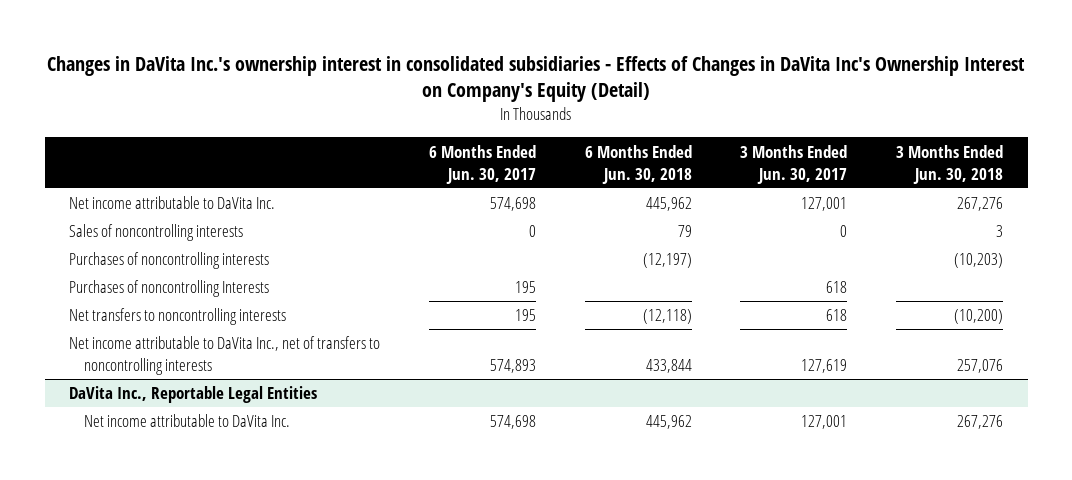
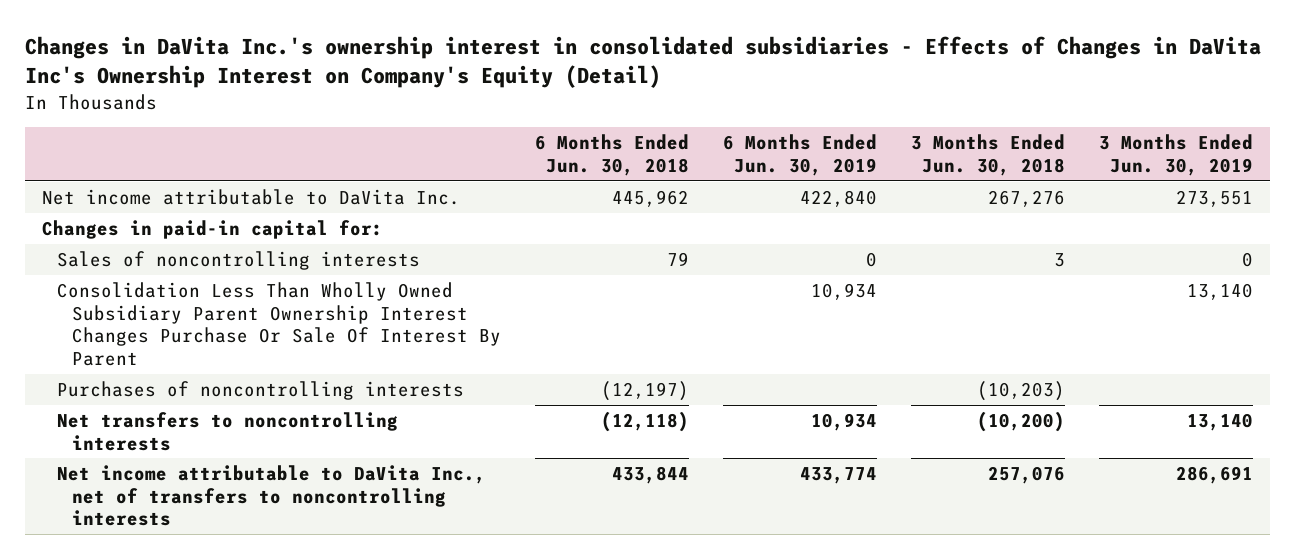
[428,144,536,184] 6 Months Ended Jun. 30, 2017 -> none
[740,144,848,184] 3 Months Ended Jun. 30, 2017 -> none
none -> [723,134,878,176] 6 Months Ended Jun. 30, 2019
none -> [1099,134,1254,176] 3 Months Ended Jun. 30, 2019
none -> [42,220,384,240] Changes in paid-in capital for:
none -> [57,282,502,366] Consolidation Less Than Wholly Owned Subsidiary Parent Ownership Interest Changes Purchase Or Sale Of Interest By Parent
[69,280,270,298] Purchases of noncontrolling Interests -> none
[69,386,318,404] DaVita Inc., Reportable Legal Entities -> none
[83,414,290,428] Net income attributable to DaVita Inc. -> none

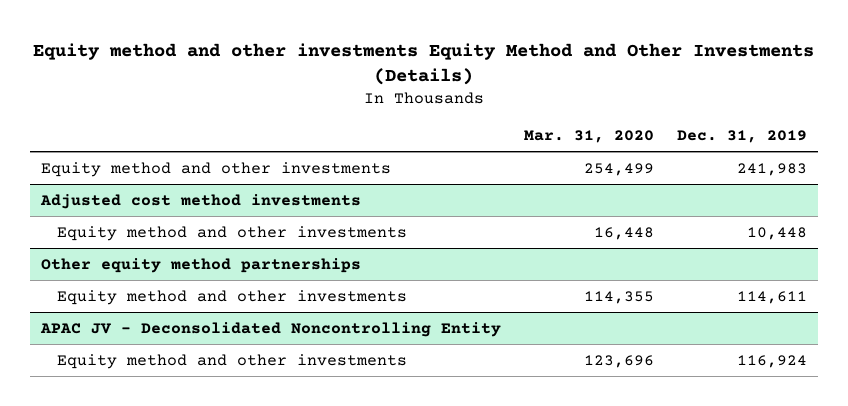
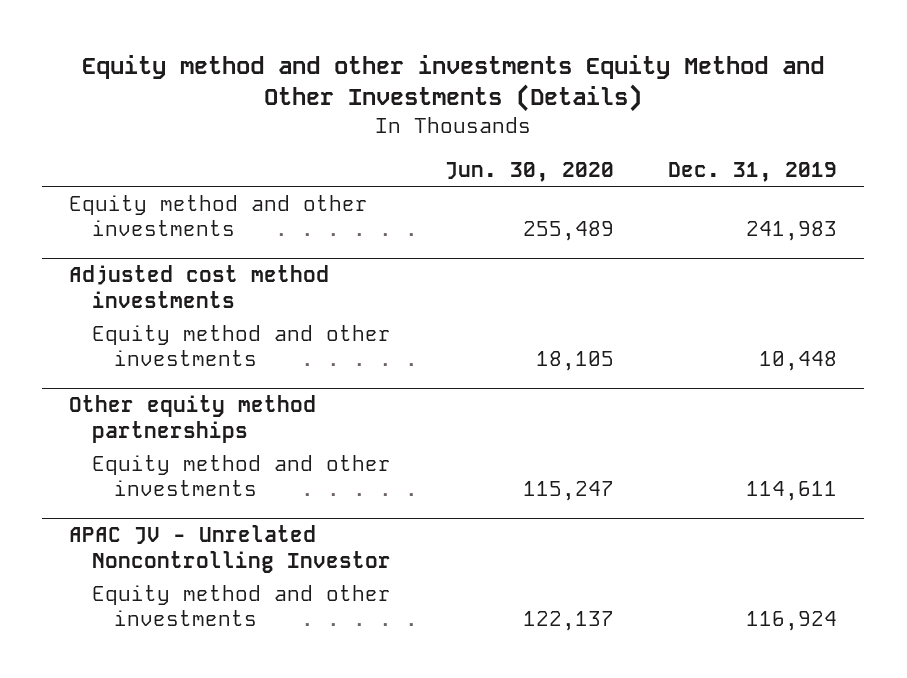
[524,129,655,143] Mar. 31, 2020 -> none
none -> [445,161,615,182] Jun. 30, 2020
[40,321,502,337] APAC JV - Deconsolidated Noncontrolling Entity -> [69,525,391,573] APAC JV - Unrelated Noncontrolling Investor

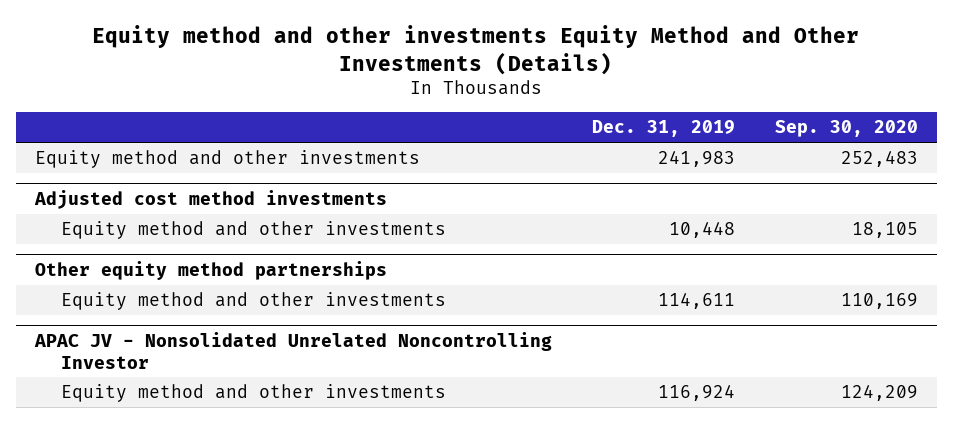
[445,161,615,182] Jun. 30, 2020 -> none
none -> [774,120,918,138] Sep. 30, 2020
[69,525,391,573] APAC JV - Unrelated Noncontrolling Investor -> [34,331,553,369] APAC JV - Nonsolidated Unrelated Noncontrolling Investor

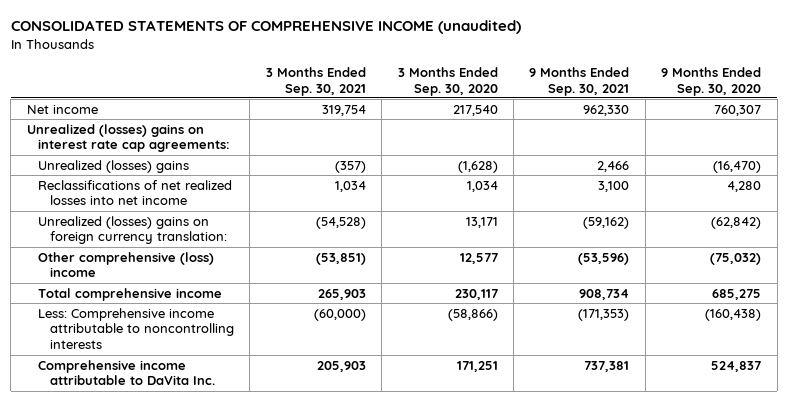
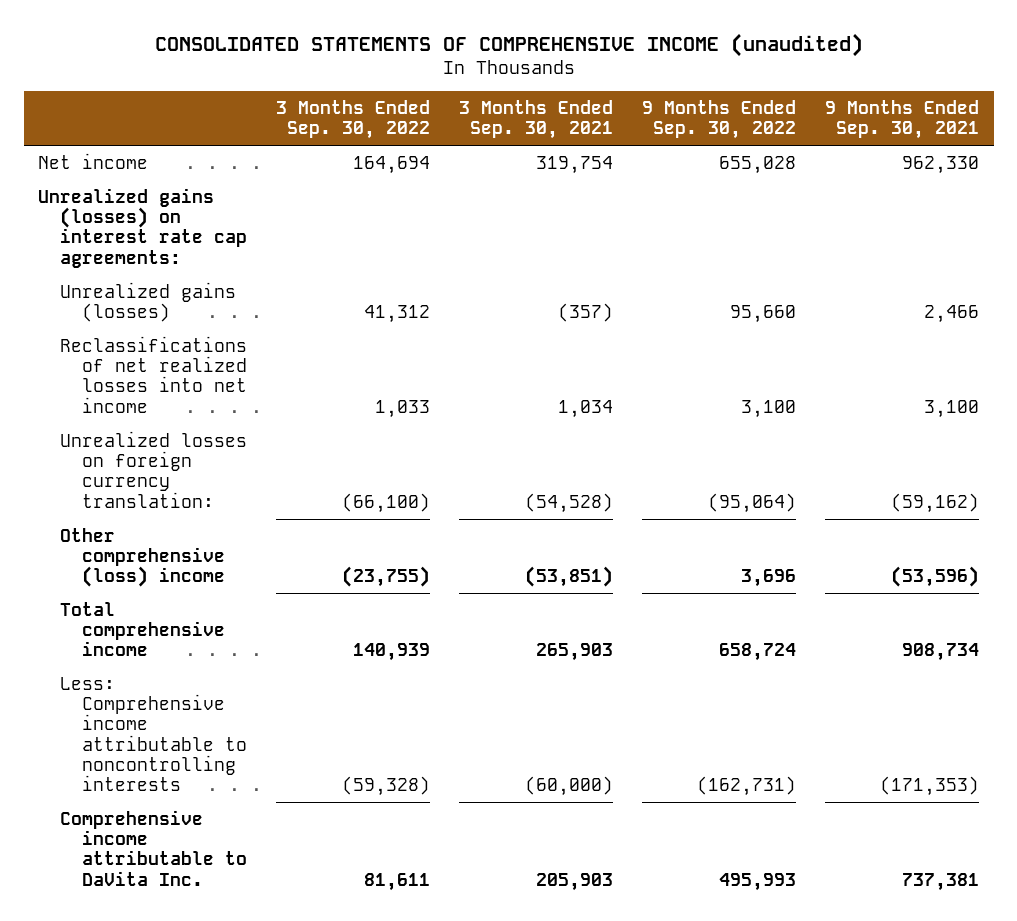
[397,66,498,96] 3 Months Ended Sep. 30, 2020 -> none
[661,66,762,96] 9 Months Ended Sep. 30, 2020 -> none
none -> [276,100,431,140] 3 Months Ended Sep. 30, 2022
none -> [642,100,797,140] 9 Months Ended Sep. 30, 2022
[26,123,231,153] Unrealized (losses) gains on interest rate cap agreements: -> [38,187,248,268] Unrealized gains (losses) on interest rate cap agreements:
[38,159,190,173] Unrealized (losses) gains -> [60,281,237,323] Unrealized gains (losses)
[38,215,227,245] Unrealized (losses) gains on foreign currency translation: -> [60,430,248,508] Unrealized losses on foreign currency translation:

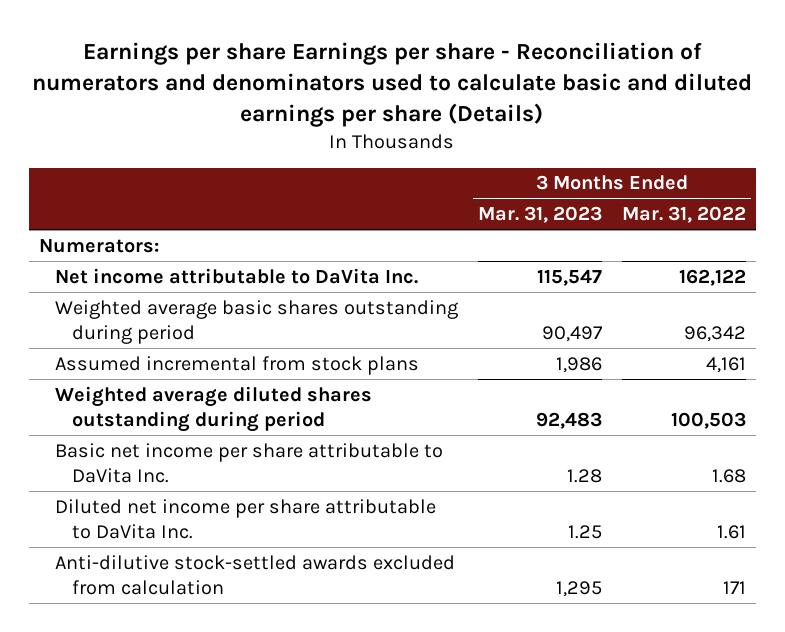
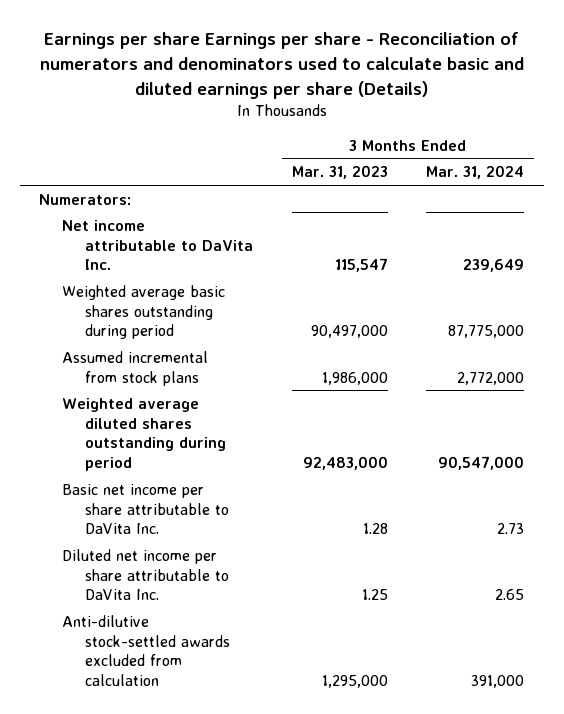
[622,206,747,224] Mar. 31, 2022 -> none
none -> [426,165,525,180] Mar. 31, 2024
[542,326,604,343] 90,497 -> [310,325,388,339] 90,497,000
[556,356,603,373] 1,986 -> [321,371,388,385] 1,986,000
[536,412,603,430] 92,483 -> [302,456,388,471] 92,483,000
[556,581,603,598] 1,295 -> [321,675,388,689] 1,295,000

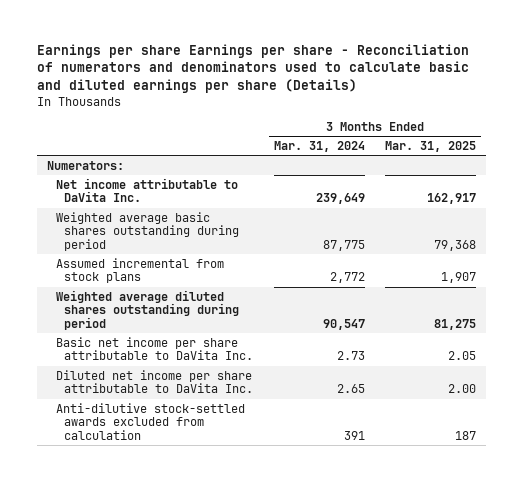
[291,165,388,180] Mar. 31, 2023 -> none
none -> [385,140,477,152] Mar. 31, 2025
[448,325,525,339] 87,775,000 -> [322,239,365,251] 87,775
[457,371,525,385] 2,772,000 -> [329,272,365,284] 2,772
[438,456,525,471] 90,547,000 -> [322,318,365,330] 90,547
[471,675,525,689] 391,000 -> [343,430,365,440] 391

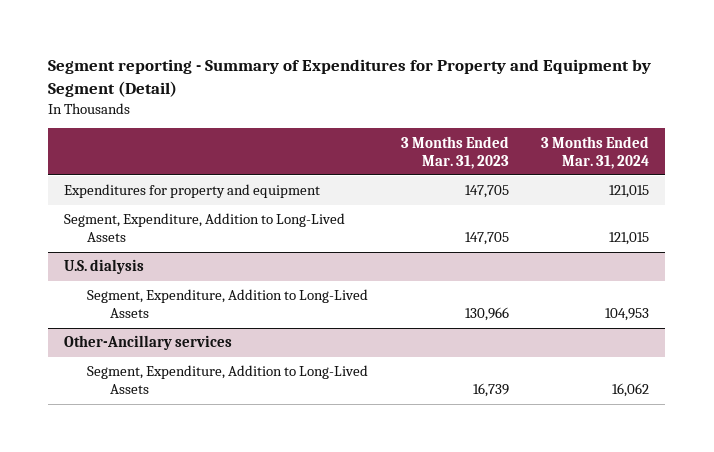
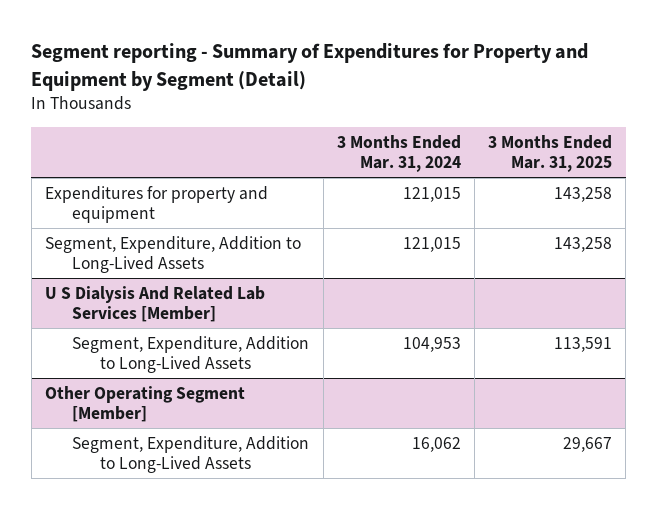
[400,135,509,169] 3 Months Ended Mar. 31, 2023 -> none
none -> [487,134,612,173] 3 Months Ended Mar. 31, 2025
[64,259,145,275] U.S. dialysis -> [44,285,265,323] U S Dialysis And Related Lab Services [Member]
[64,335,233,351] Other-Ancillary services -> [44,385,245,423] Other Operating Segment [Member]

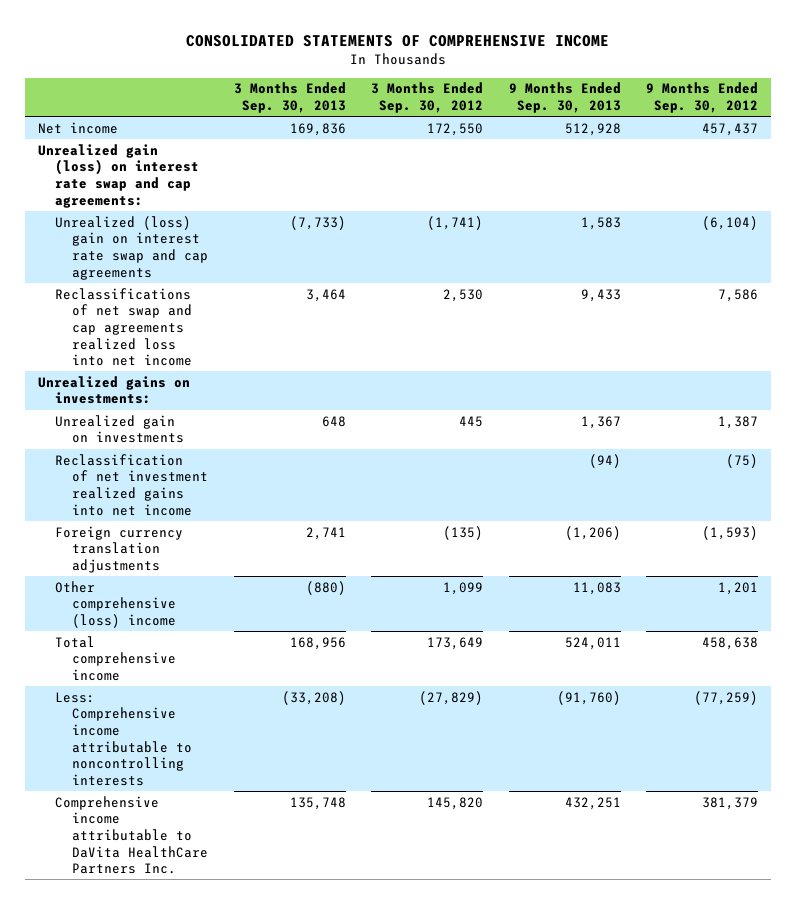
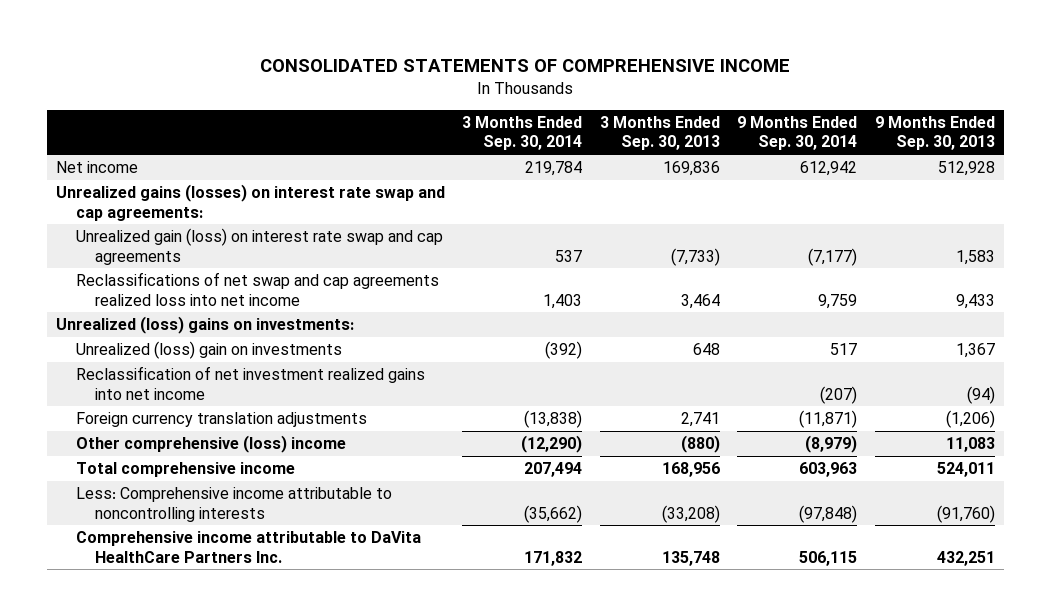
[371,82,484,114] 3 Months Ended Sep. 30, 2012 -> none
[646,82,759,114] 9 Months Ended Sep. 30, 2012 -> none
none -> [462,116,583,151] 3 Months Ended Sep. 30, 2014
none -> [737,116,858,151] 9 Months Ended Sep. 30, 2014
[37,143,200,208] Unrealized gain (loss) on interest rate swap and cap agreements: -> [55,184,445,221] Unrealized gains (losses) on interest rate swap and cap agreements:
[55,215,209,280] Unrealized (loss) gain on interest rate swap and cap agreements -> [75,228,443,265] Unrealized gain (loss) on interest rate swap and cap agreements
[37,375,190,405] Unrealized gains on investments: -> [55,316,354,335] Unrealized (loss) gains on investments:
[55,414,185,444] Unrealized gain on investments -> [75,341,342,360] Unrealized (loss) gain on investments

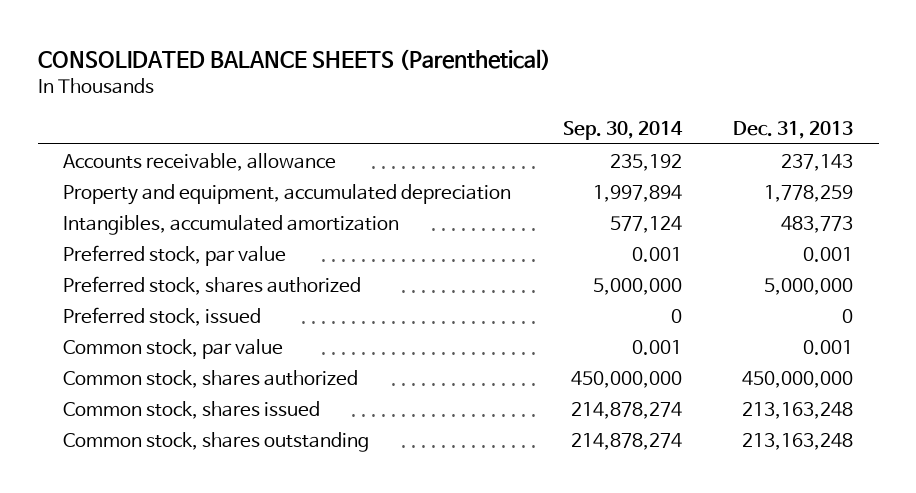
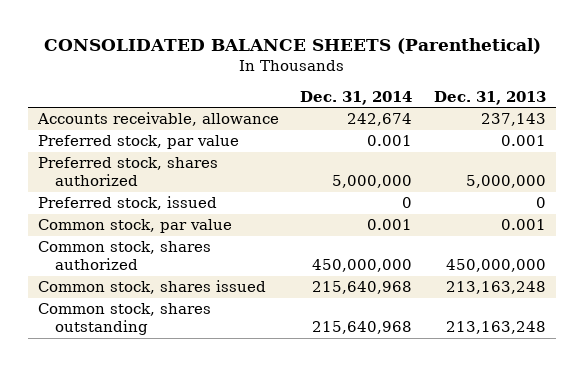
[562,121,683,141] Sep. 30, 2014 -> none
none -> [300,91,413,106] Dec. 31, 2014
[63,183,512,205] Property and equipment, accumulated depreciation -> none
[63,214,400,235] Intangibles, accumulated amortization -> none

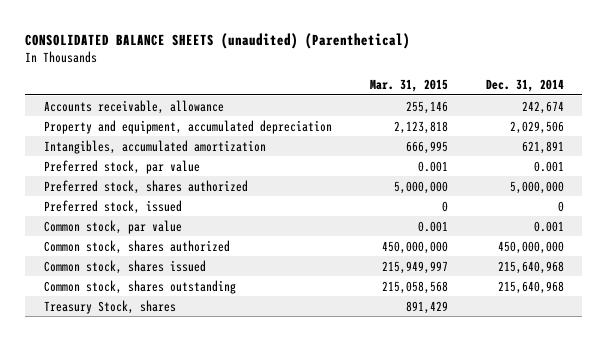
[43,37,541,54] CONSOLIDATED BALANCE SHEETS (Parenthetical) -> [24,32,410,49] CONSOLIDATED BALANCE SHEETS (unaudited) (Parenthetical)
[433,91,546,106] Dec. 31, 2013 -> none
none -> [369,79,448,93] Mar. 31, 2015
none -> [43,119,332,134] Property and equipment, accumulated depreciation
none -> [43,139,266,154] Intangibles, accumulated amortization
none -> [43,299,176,314] Treasury Stock, shares

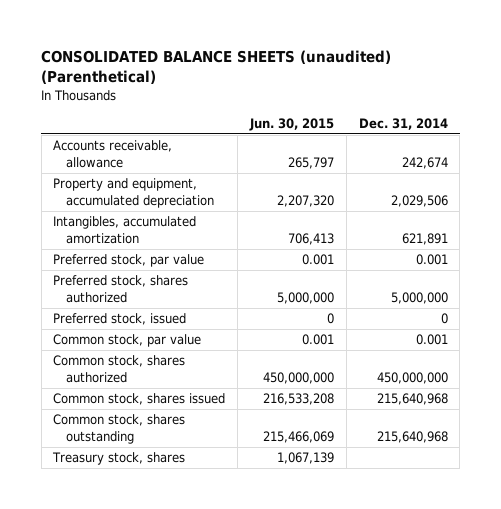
[369,79,448,93] Mar. 31, 2015 -> none
none -> [248,117,334,131] Jun. 30, 2015
[43,299,176,314] Treasury Stock, shares -> [52,452,186,466] Treasury stock, shares

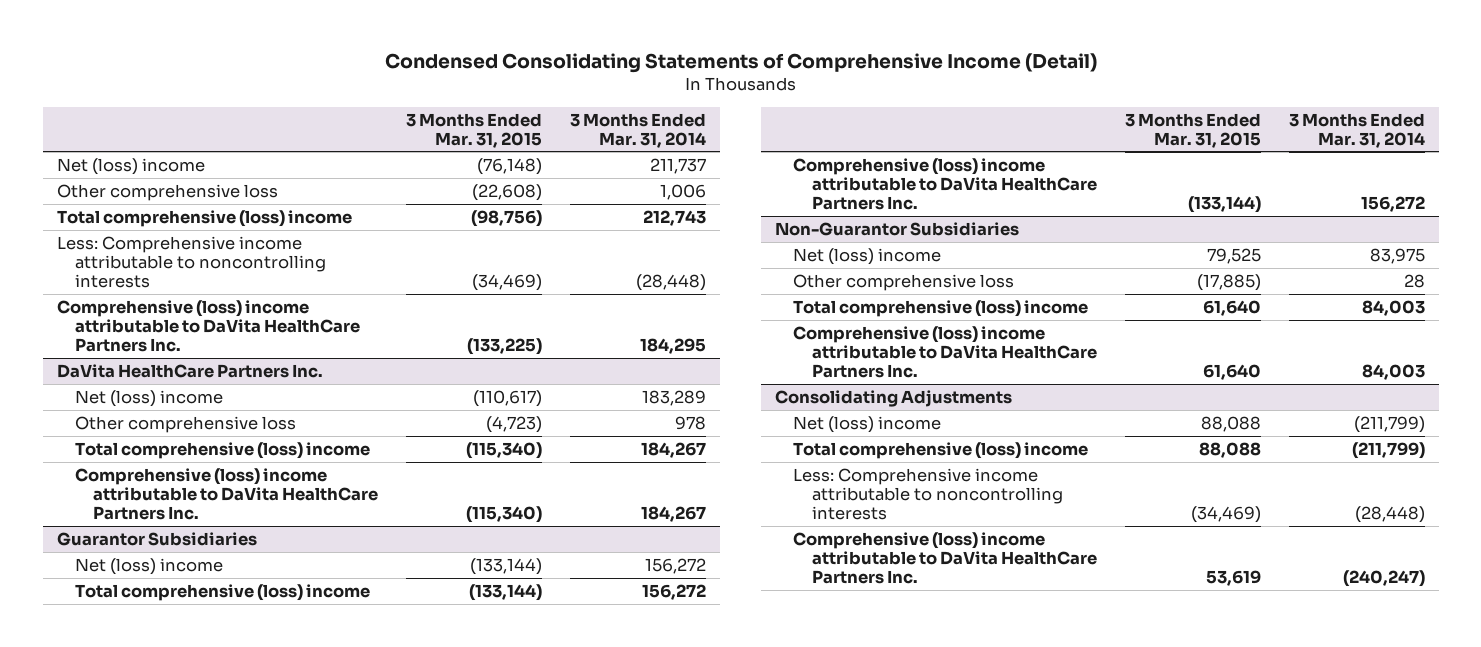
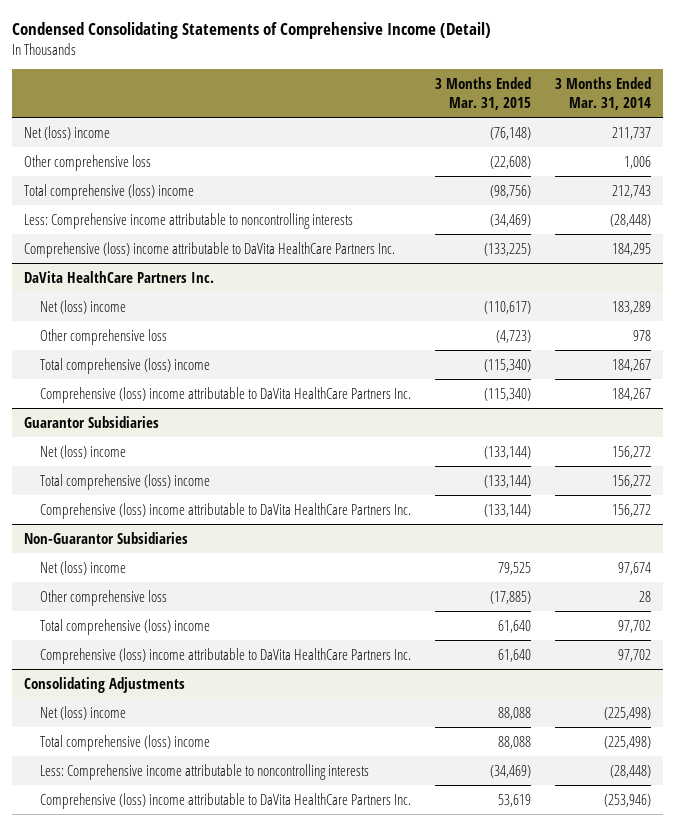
[1369,247,1425,264] 83,975 -> [618,561,652,575] 97,674
[1361,299,1425,316] 84,003 -> [618,619,652,633] 97,702
[1361,363,1425,380] 84,003 -> [618,648,652,662] 97,702
[1353,415,1425,433] (211,799) -> [604,706,652,720] (225,498)
[1351,441,1425,459] (211,799) -> [604,735,652,749] (225,498)
[1342,569,1425,587] (240,247) -> [604,793,652,807] (253,946)

